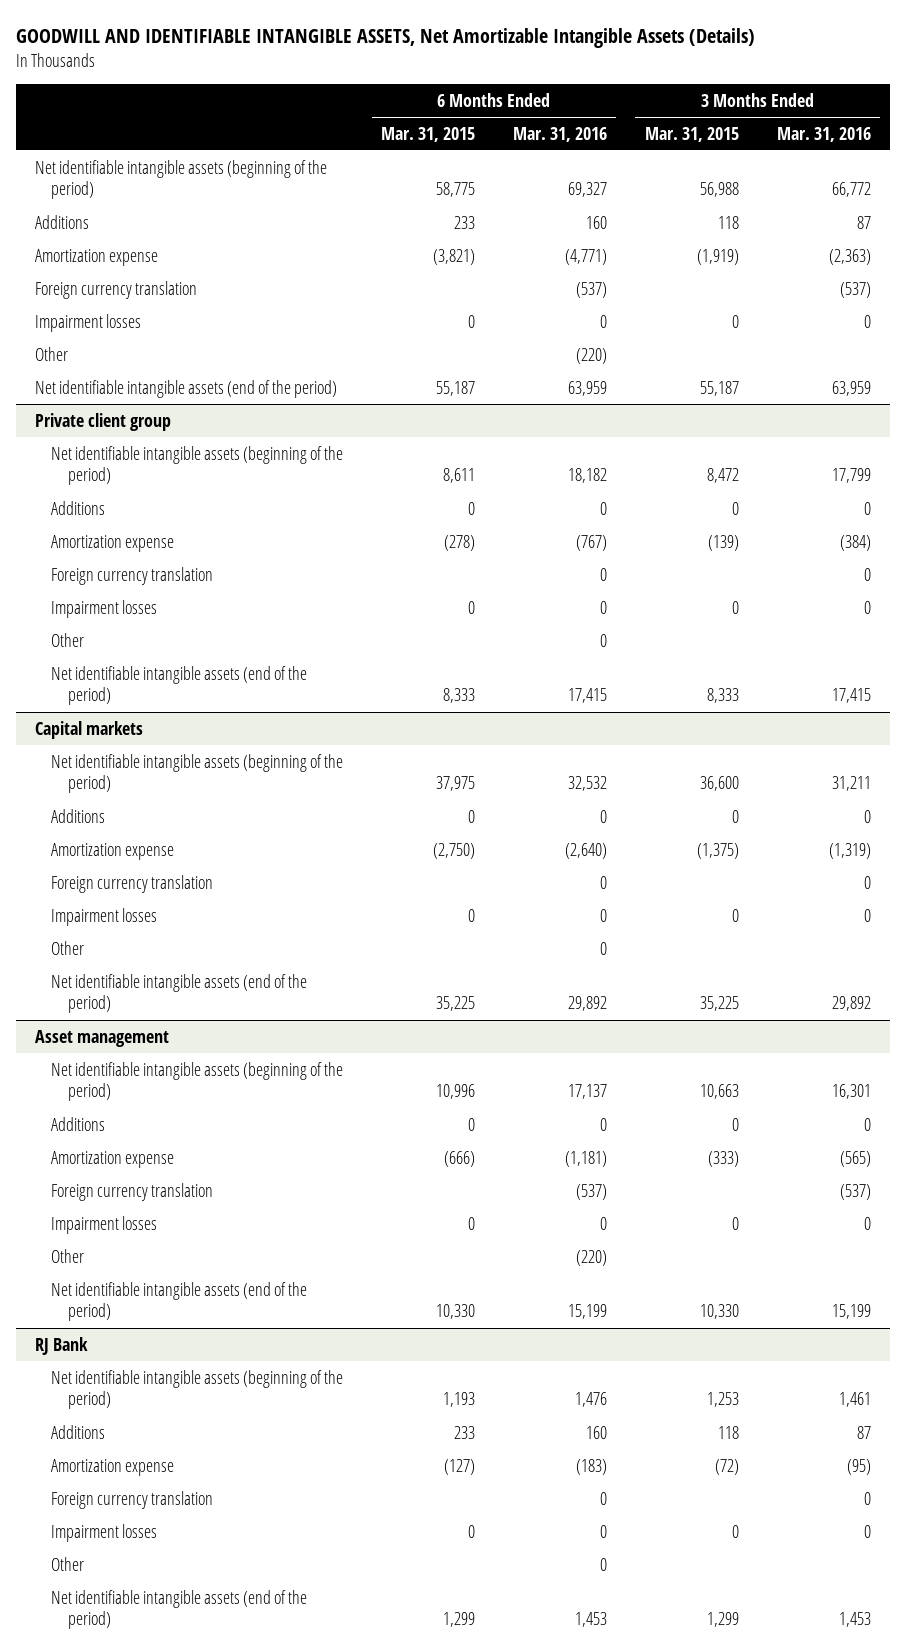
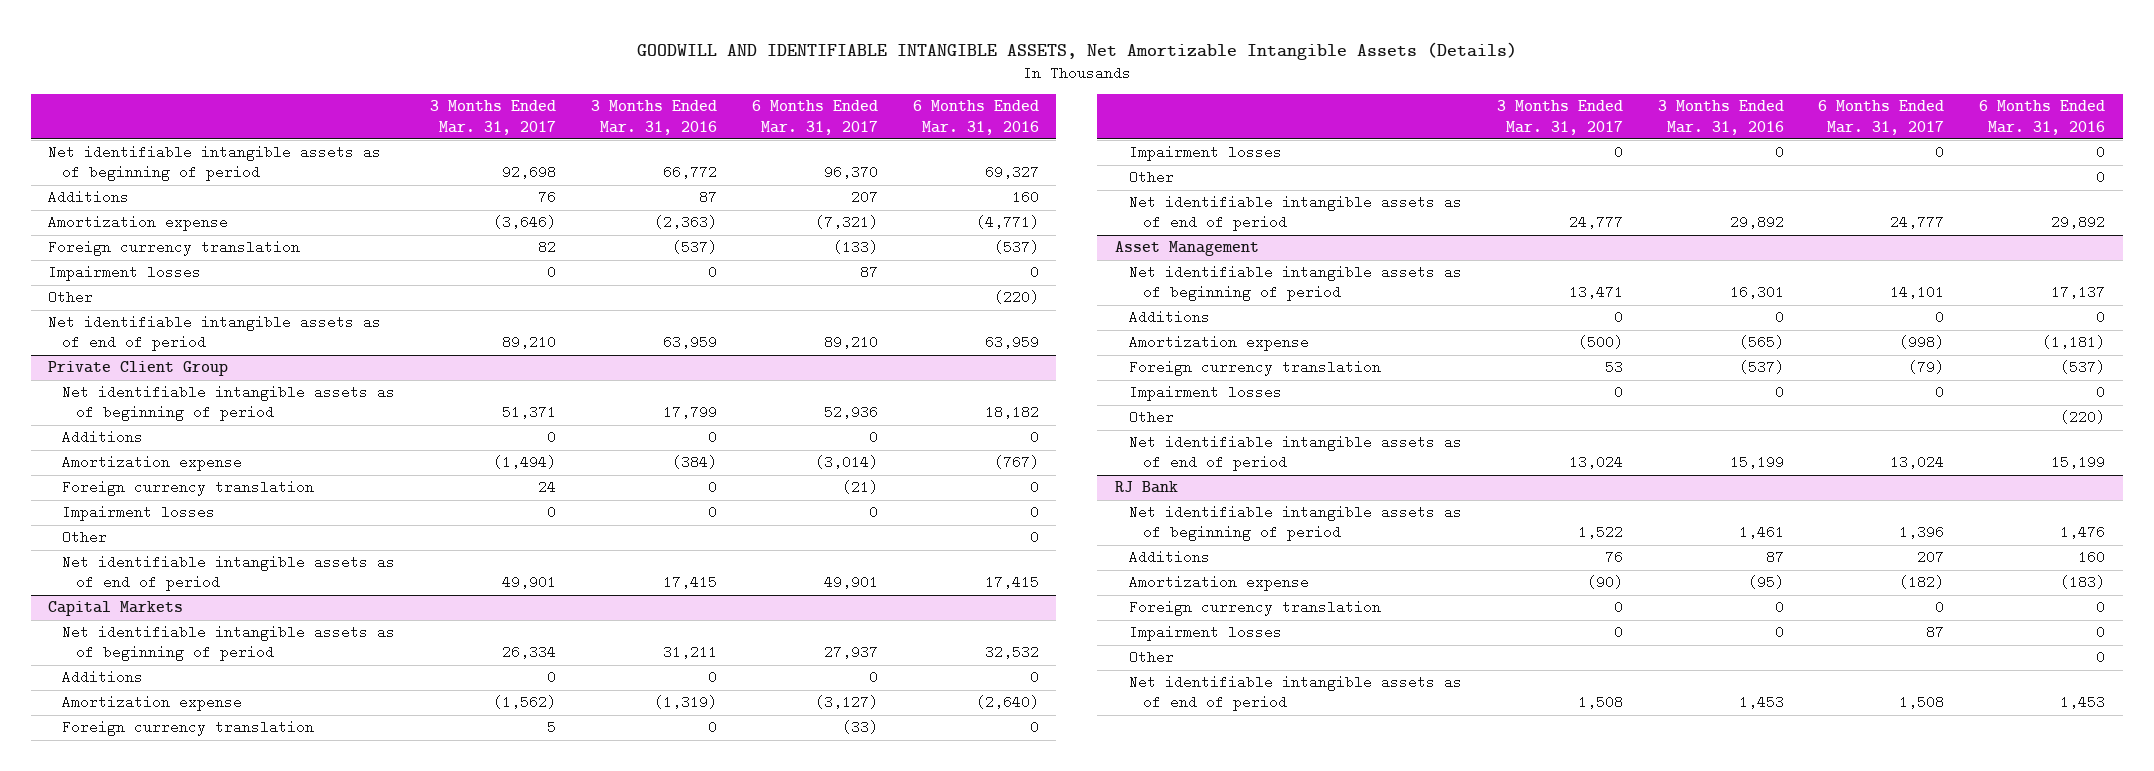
[381,126,476,142] Mar. 31, 2015 -> none
[644,126,739,142] Mar. 31, 2015 -> none
none -> [430,100,557,135] 3 Months Ended Mar. 31, 2017
none -> [752,100,879,135] 6 Months Ended Mar. 31, 2017
[34,159,327,200] Net identifiable intangible assets (beginning of the period) -> [48,145,382,182] Net identifiable intangible assets as of beginning of period
[34,379,337,398] Net identifiable intangible assets (end of the period) -> [48,315,382,352] Net identifiable intangible assets as of end of period
[34,412,171,431] Private client group -> [48,361,229,377] Private Client Group
[51,445,344,486] Net identifiable intangible assets (beginning of the period) -> [62,385,396,422] Net identifiable intangible assets as of beginning of period
[51,665,308,706] Net identifiable intangible assets (end of the period) -> [62,555,396,592] Net identifiable intangible assets as of end of period
[34,720,143,739] Capital markets -> [48,601,184,617] Capital Markets
[51,753,344,794] Net identifiable intangible assets (beginning of the period) -> [62,625,396,662] Net identifiable intangible assets as of beginning of period
[51,973,308,1014] Net identifiable intangible assets (end of the period) -> [1128,195,1462,232] Net identifiable intangible assets as of end of period
[34,1029,169,1047] Asset management -> [1114,241,1259,257] Asset Management
[51,1061,344,1102] Net identifiable intangible assets (beginning of the period) -> [1128,265,1462,302] Net identifiable intangible assets as of beginning of period
[51,1281,308,1322] Net identifiable intangible assets (end of the period) -> [1128,435,1462,472] Net identifiable intangible assets as of end of period
[51,1369,344,1410] Net identifiable intangible assets (beginning of the period) -> [1128,505,1462,542] Net identifiable intangible assets as of beginning of period
[51,1589,308,1630] Net identifiable intangible assets (end of the period) -> [1128,675,1462,712] Net identifiable intangible assets as of end of period

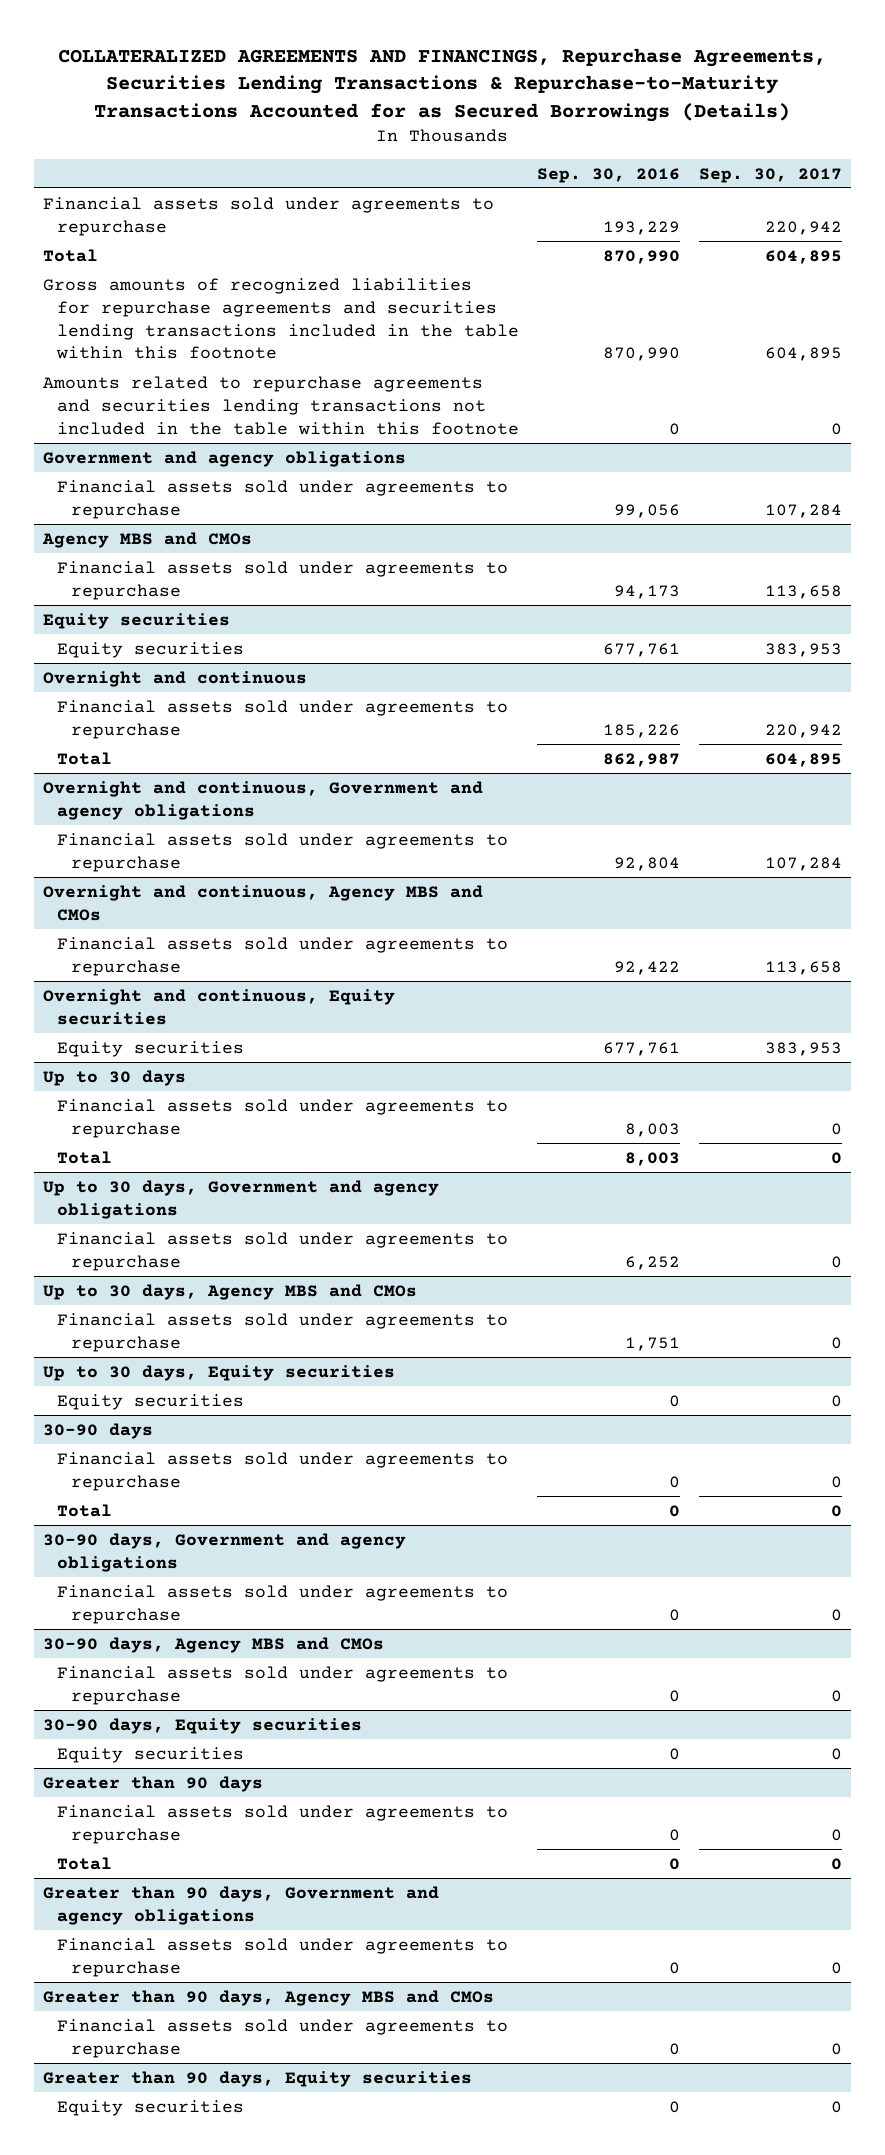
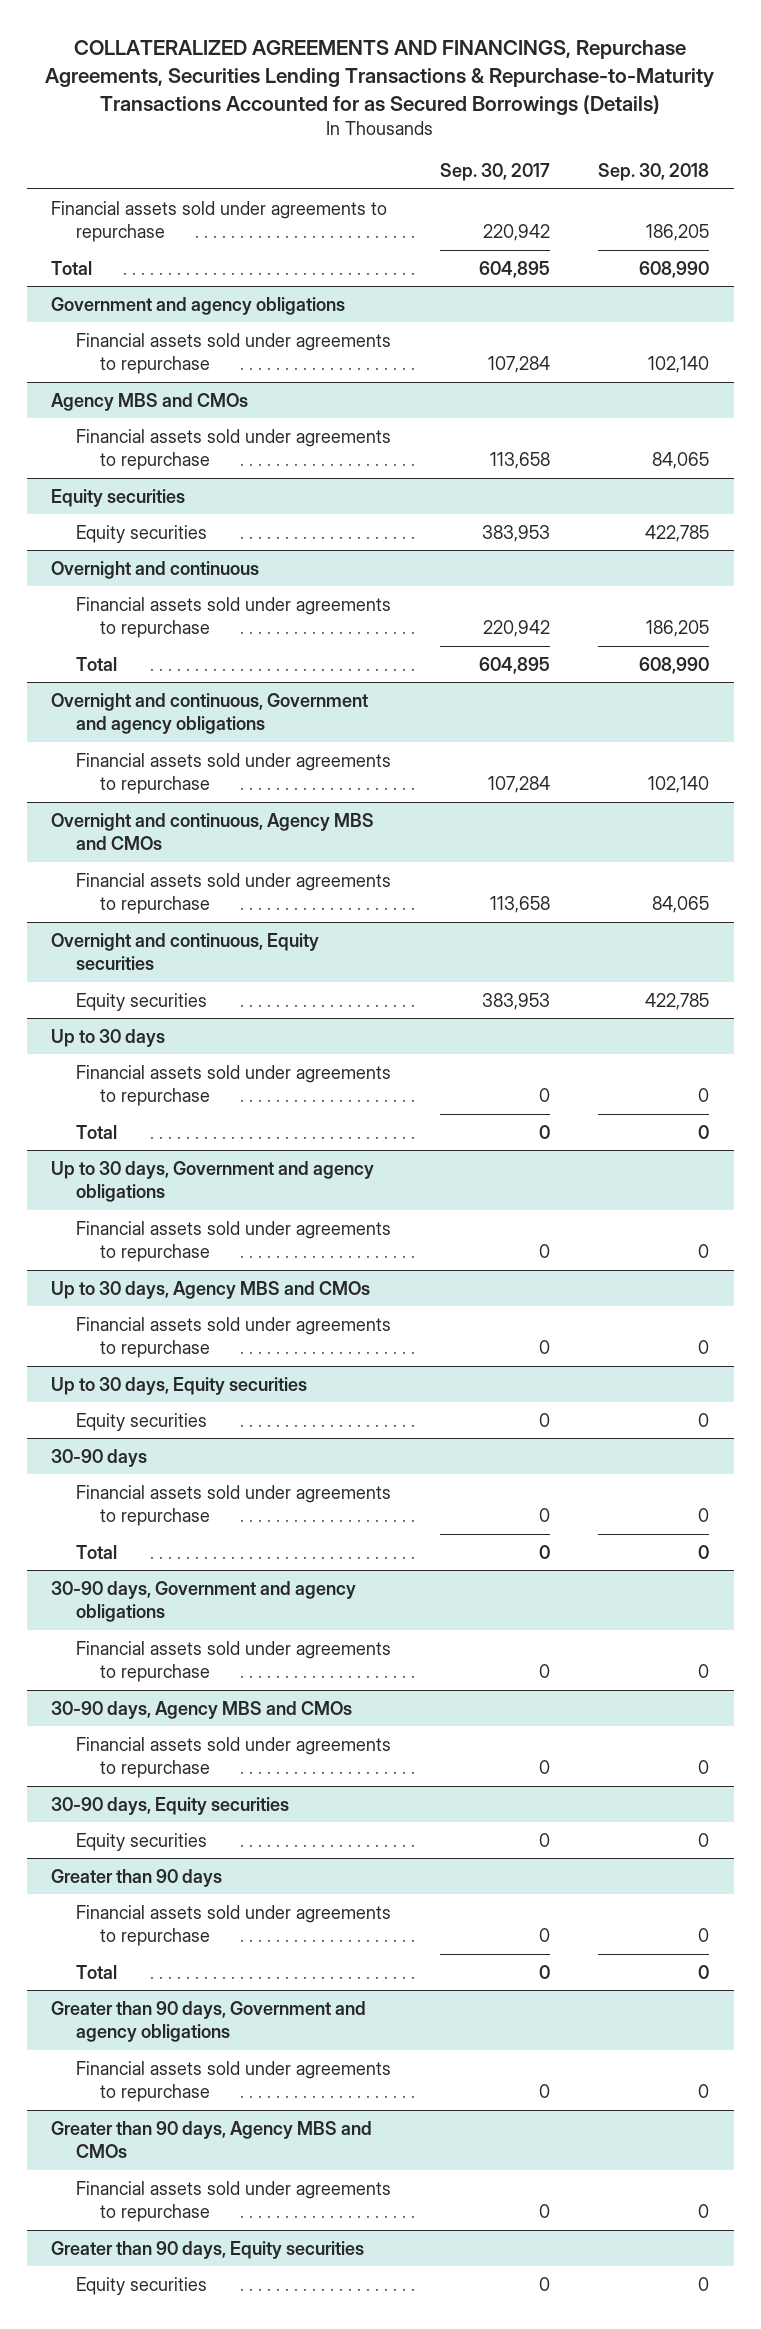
[537,167,681,183] Sep. 30, 2016 -> none
none -> [598,163,710,182] Sep. 30, 2018
[43,277,519,360] Gross amounts of recognized liabilities for repurchase agreements and securities lending transactions included in the table within this footnote -> none
[43,375,519,435] Amounts related to repurchase agreements and securities lending transactions not included in the table within this footnote -> none

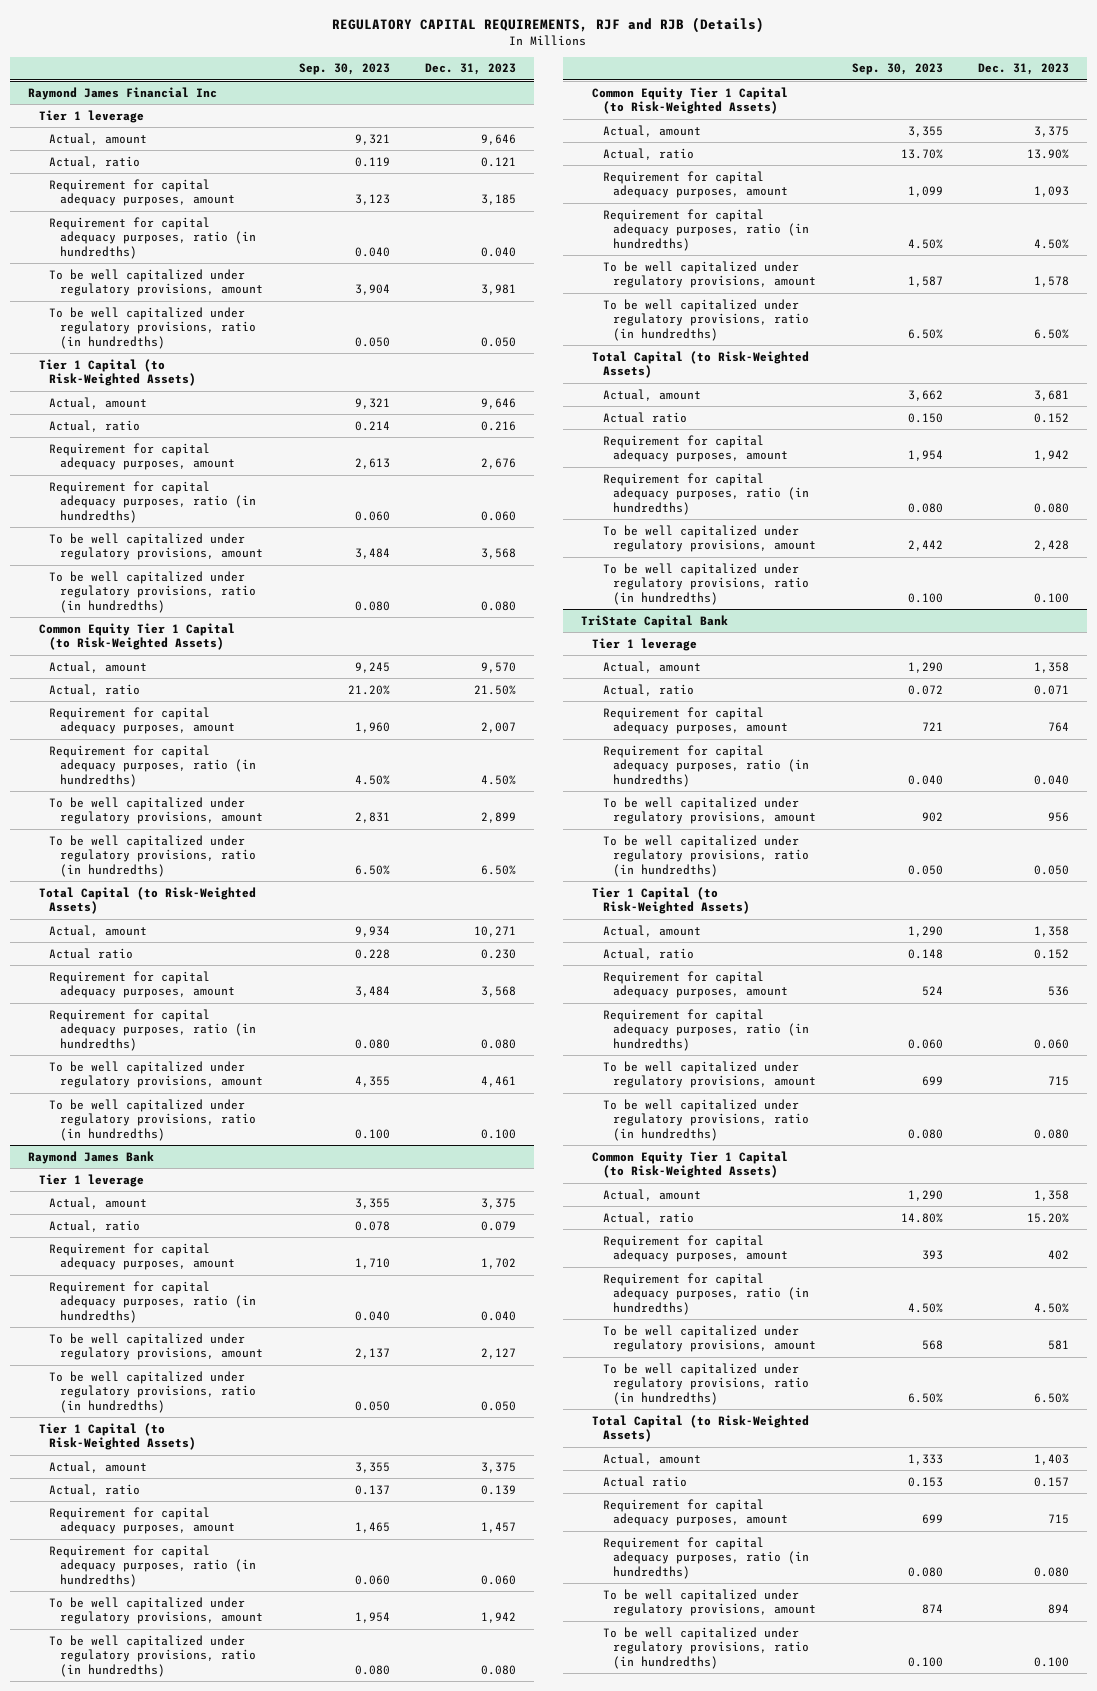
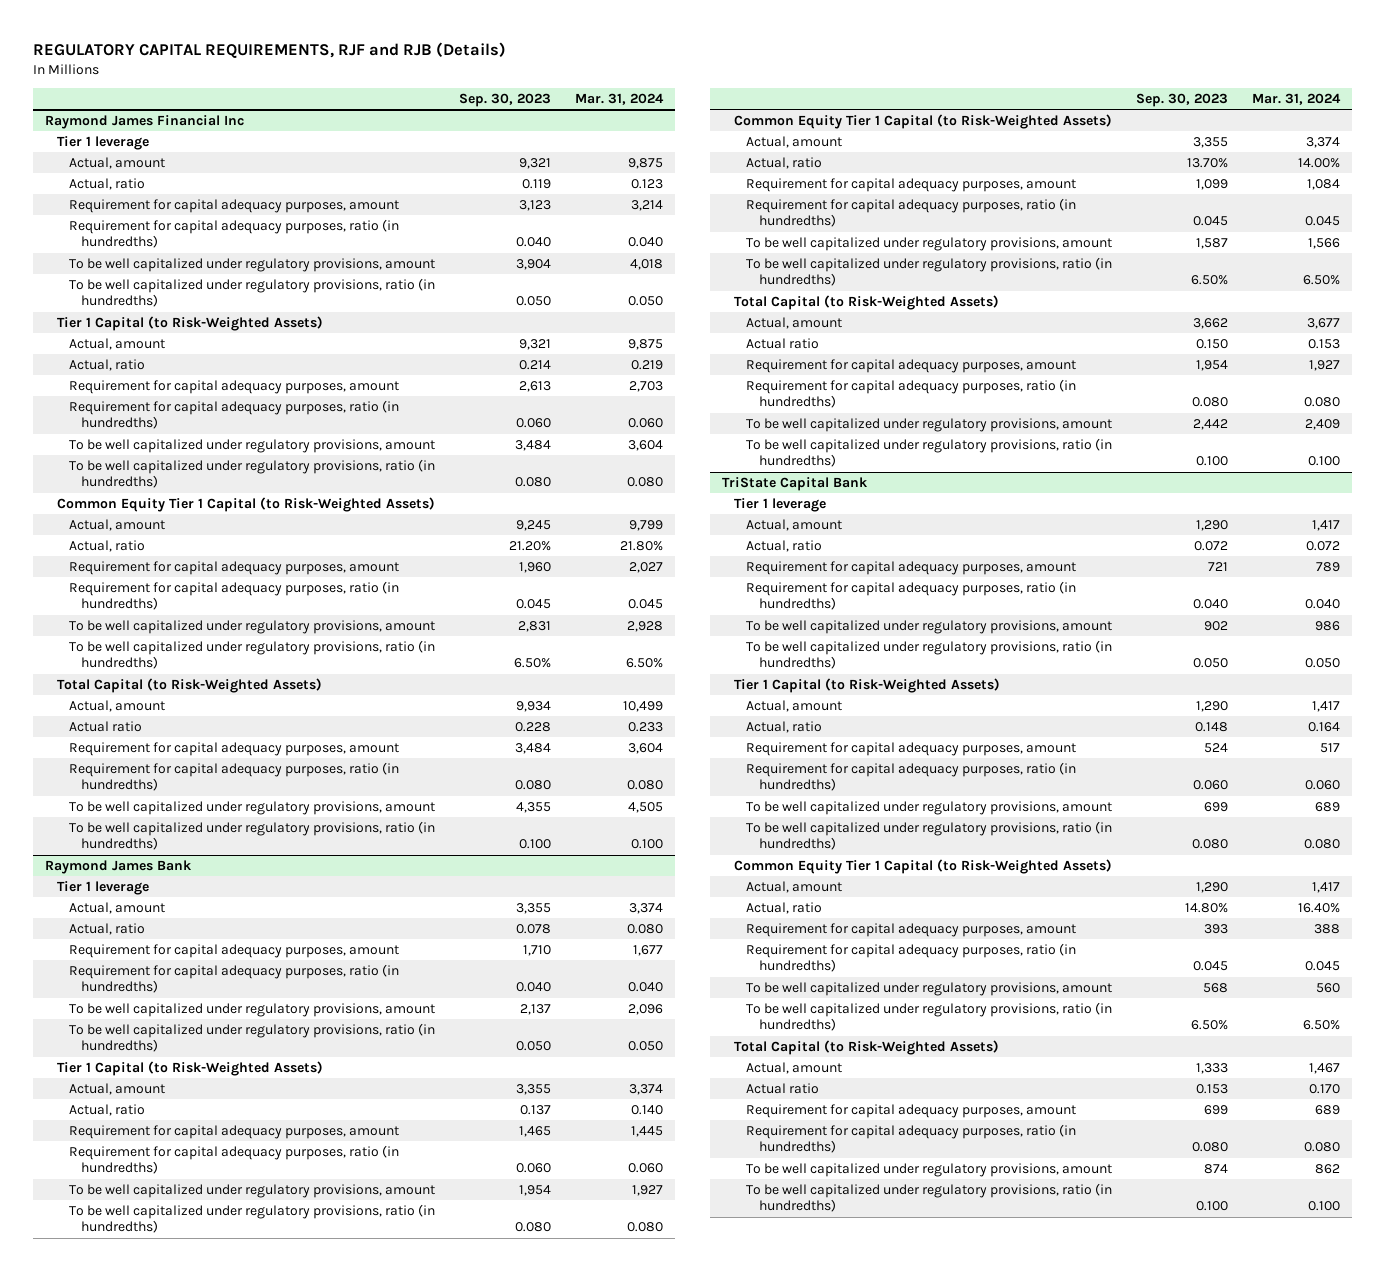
[424,63,516,76] Dec. 31, 2023 -> none
none -> [574,93,664,106] Mar. 31, 2024
[354,774,390,785] 4.50% -> [515,599,551,610] 0.045
[907,238,943,249] 4.50% -> [1193,216,1229,227] 0.045
[907,1302,943,1313] 4.50% -> [1193,961,1229,972] 0.045

